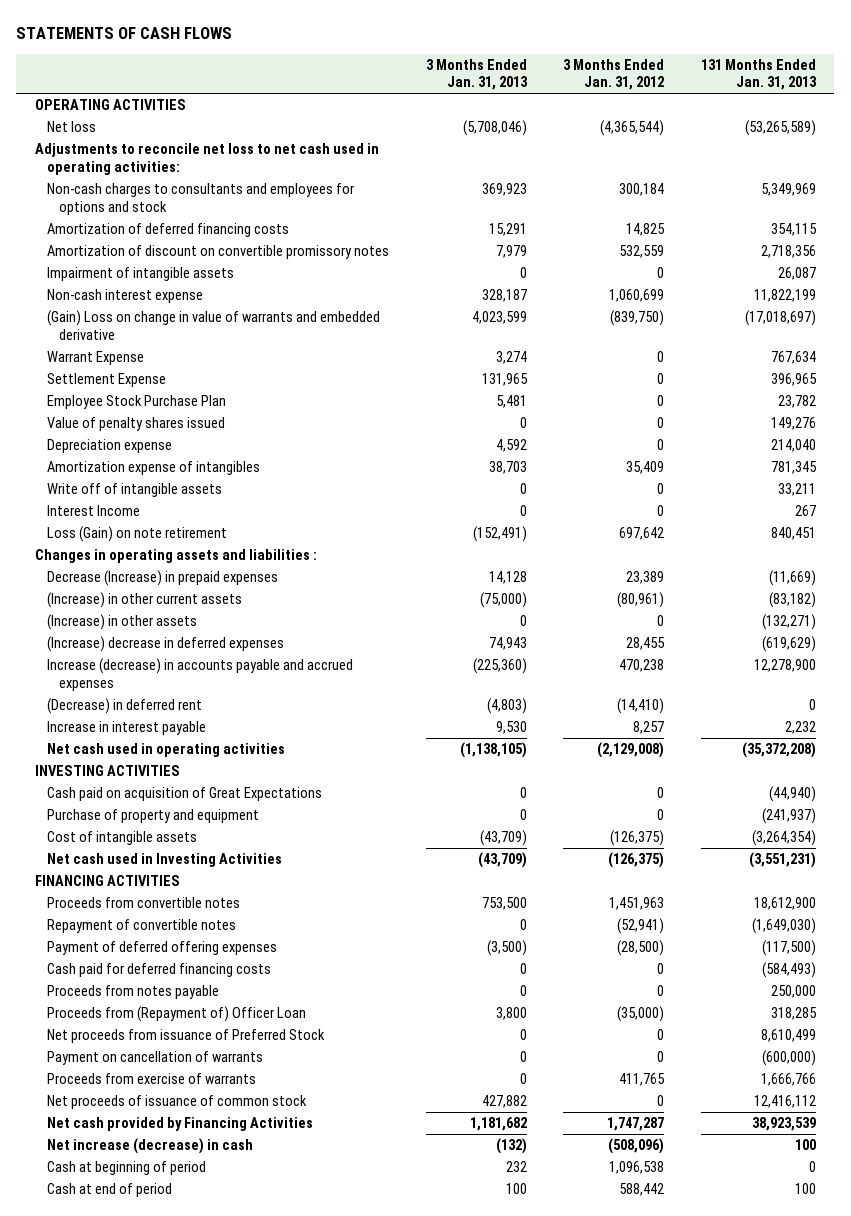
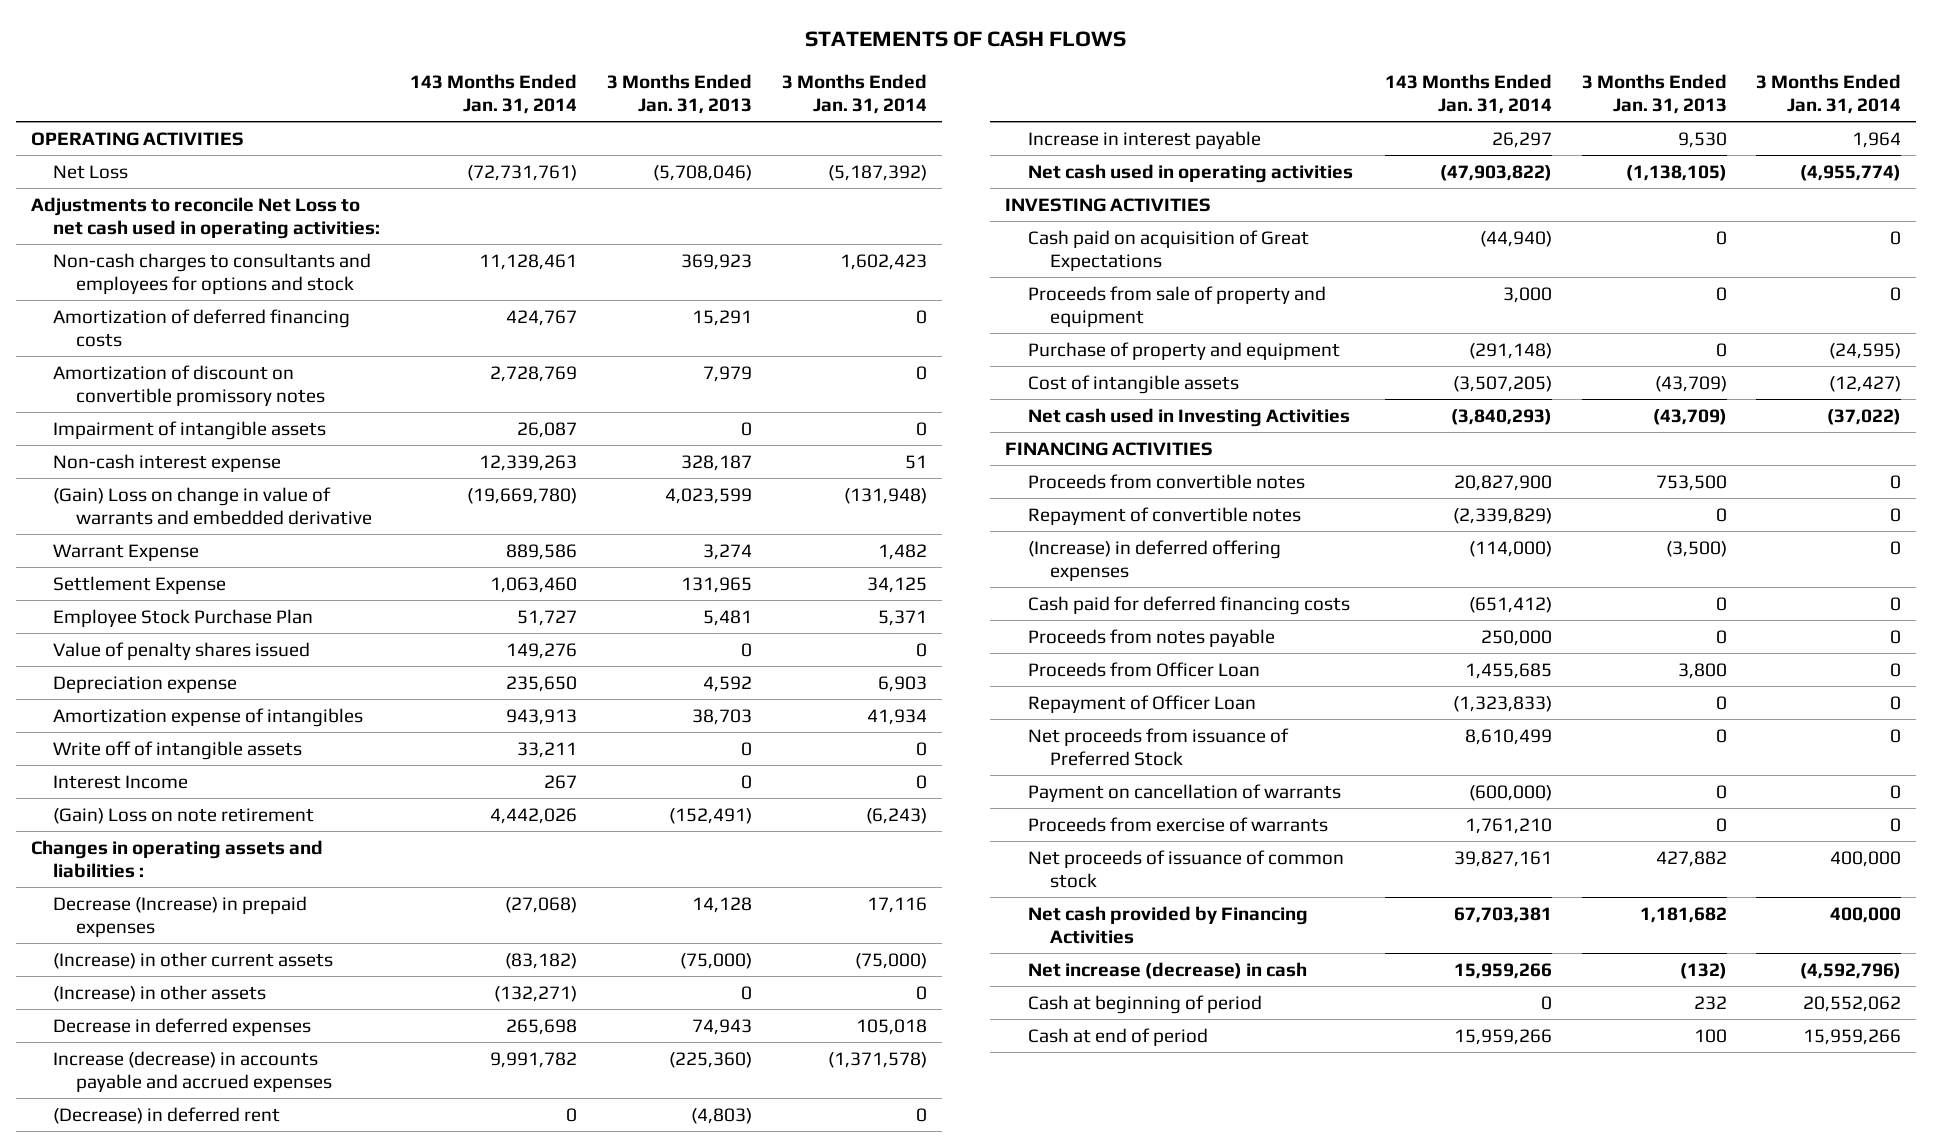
[563,58,665,91] 3 Months Ended Jan. 31, 2012 -> none
[700,58,817,91] 131 Months Ended Jan. 31, 2013 -> none
none -> [410,73,578,114] 143 Months Ended Jan. 31, 2014
none -> [782,73,928,114] 3 Months Ended Jan. 31, 2014
[47,121,97,133] Net loss -> [53,164,129,179] Net Loss
[34,143,379,175] Adjustments to reconcile net loss to net cash used in operating activities: -> [31,196,381,239] Adjustments to reconcile Net Loss to net cash used in operating activities:
[47,526,228,543] Loss (Gain) on note retirement -> [53,807,315,824] (Gain) Loss on note retirement
[47,636,285,653] (Increase) decrease in deferred expenses -> [53,1017,312,1036] Decrease in deferred expenses
none -> [1027,285,1326,327] Proceeds from sale of property and equipment
[47,941,278,956] Payment of deferred offering expenses -> [1027,539,1281,581] (Increase) in deferred offering expenses
[47,1006,307,1023] Proceeds from (Repayment of) Officer Loan -> [1027,661,1260,677] Proceeds from Officer Loan
none -> [1027,694,1256,713] Repayment of Officer Loan

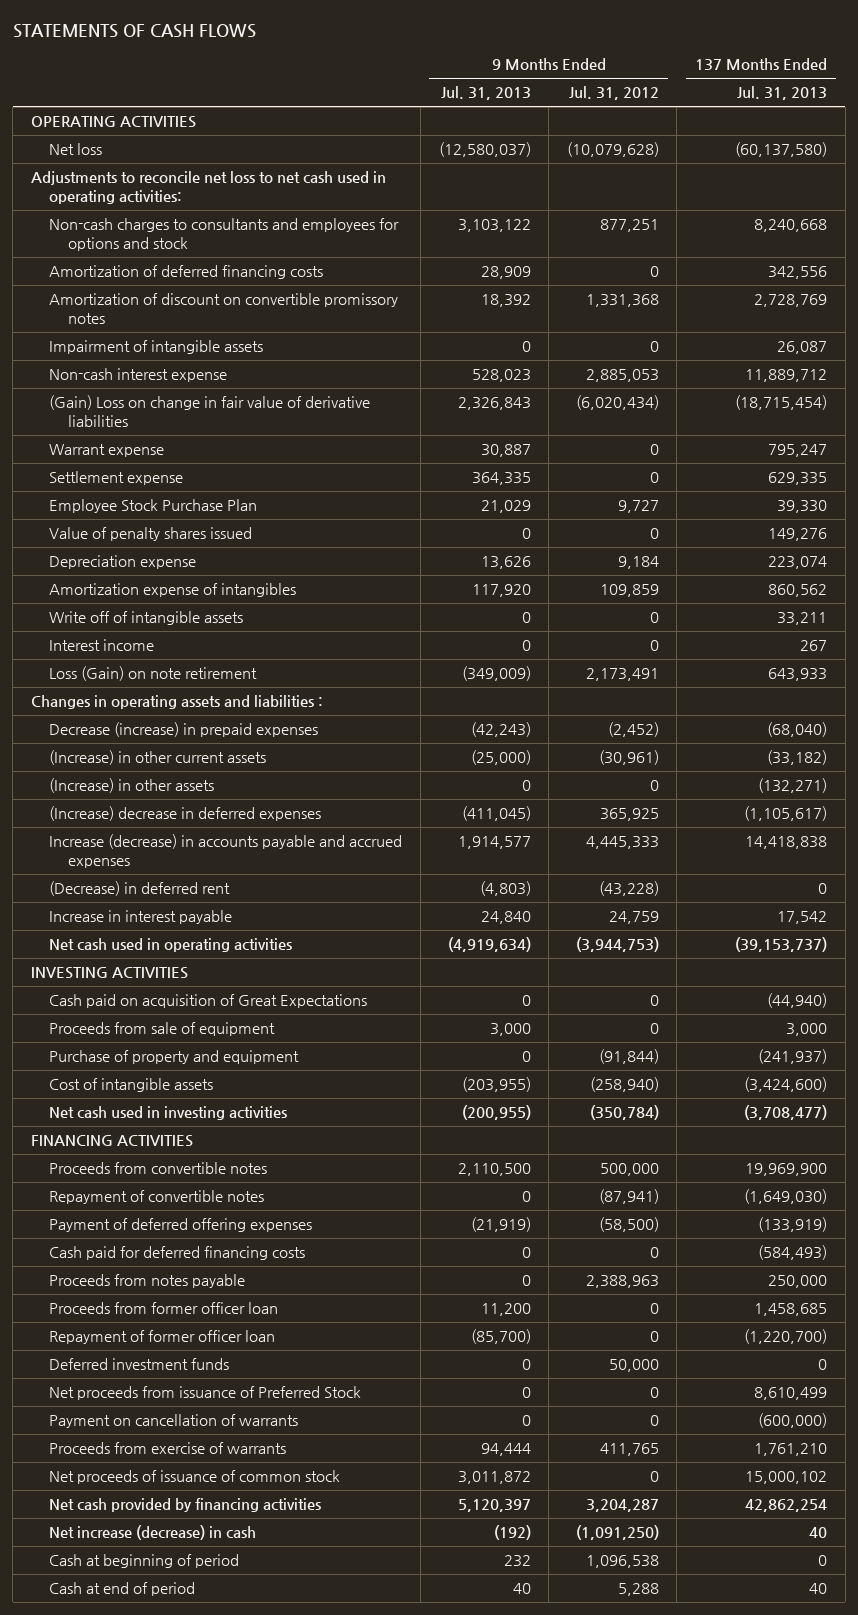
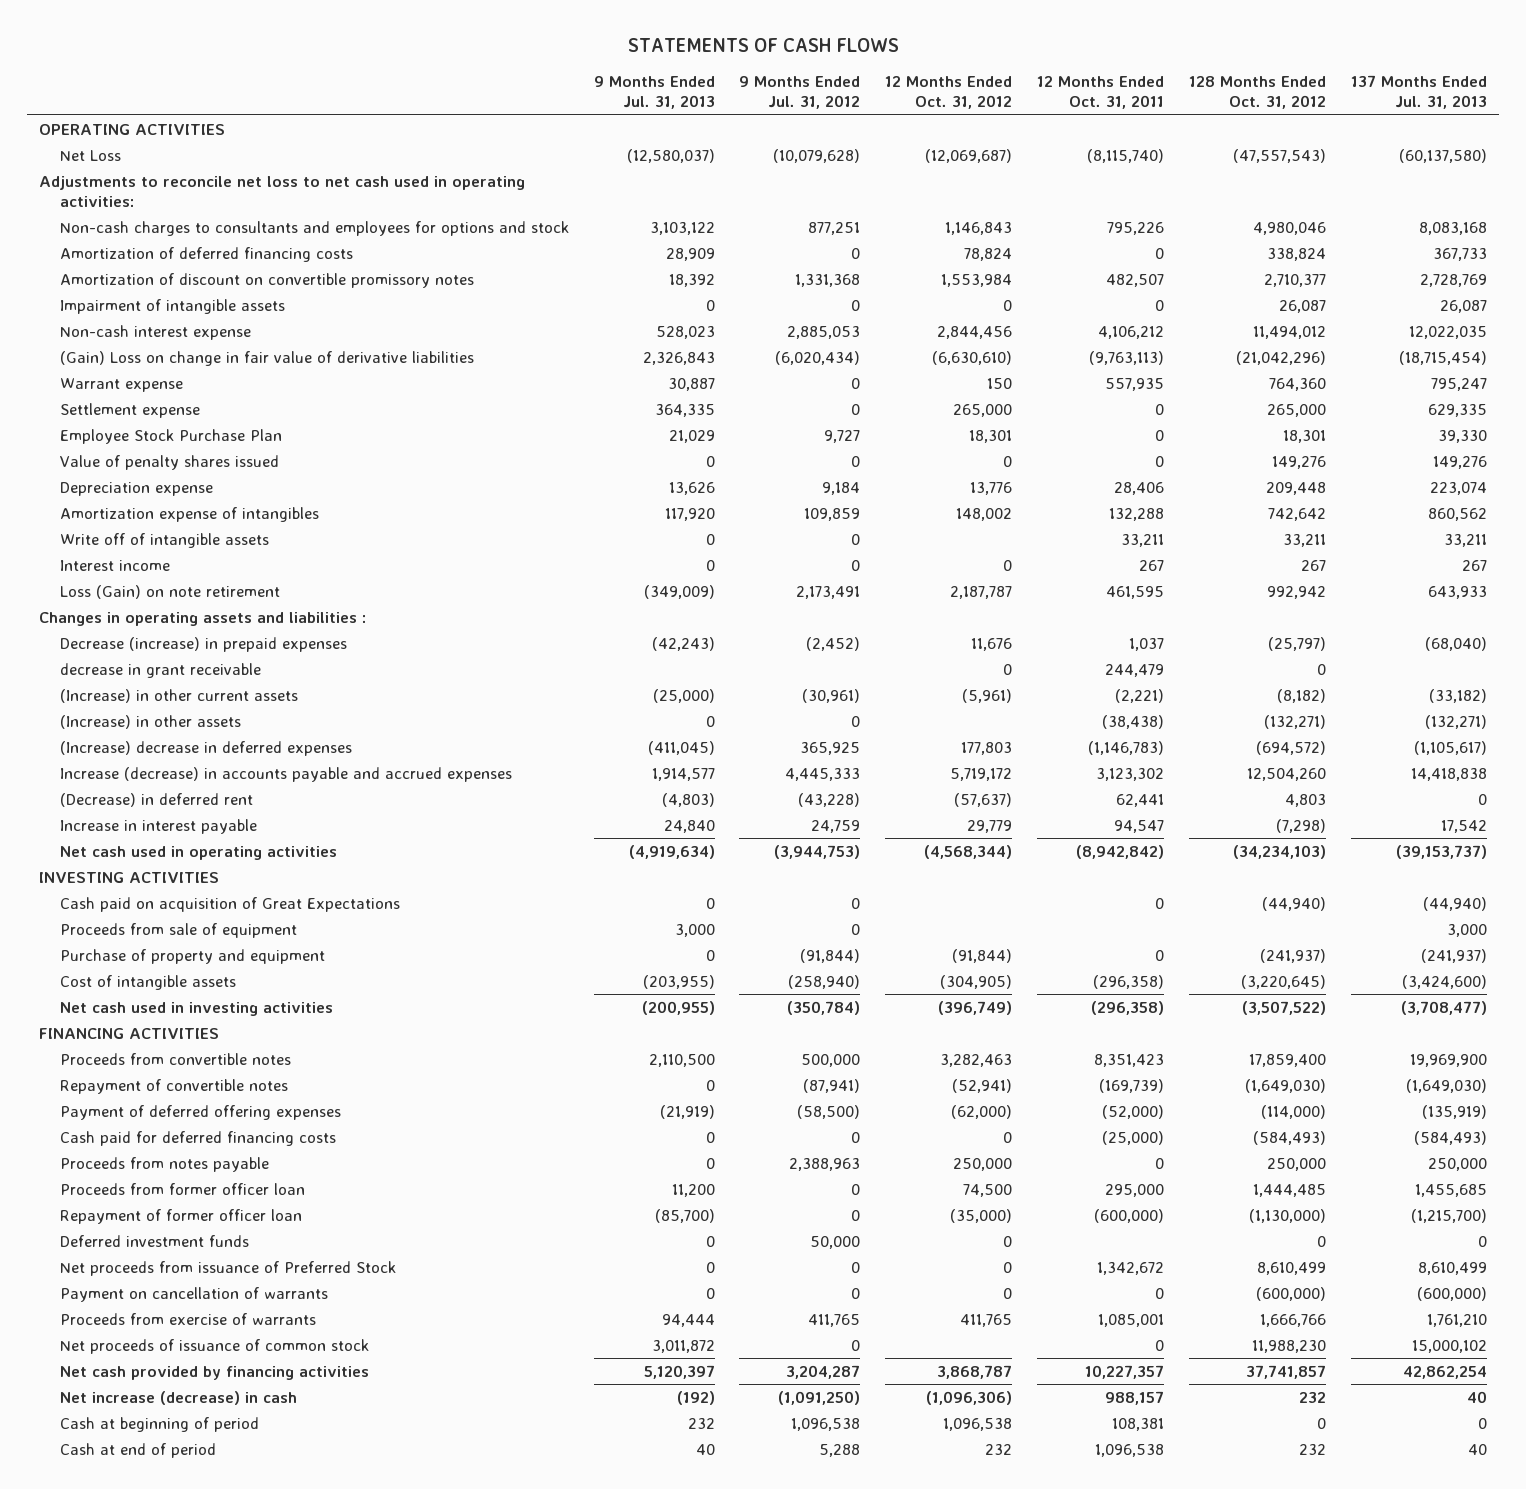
none -> [885,76,1013,110] 12 Months Ended Oct. 31, 2012
none -> [1037,76,1165,110] 12 Months Ended Oct. 31, 2011
none -> [1189,76,1327,110] 128 Months Ended Oct. 31, 2012
[49,143,103,156] Net loss -> [59,149,121,161] Net Loss
[754,219,828,233] 8,240,668 -> [1418,221,1487,235] 8,083,168
[768,266,828,280] 342,556 -> [1432,247,1487,261] 367,733
[745,369,828,383] 11,889,712 -> [1408,325,1487,339] 12,022,035
none -> [59,662,261,678] decrease in grant receivable
[758,1217,828,1233] (133,919) -> [1421,1104,1487,1119] (135,919)
[754,1303,828,1317] 1,458,685 -> [1414,1183,1487,1197] 1,455,685
[744,1329,828,1345] (1,220,700) -> [1410,1208,1487,1223] (1,215,700)

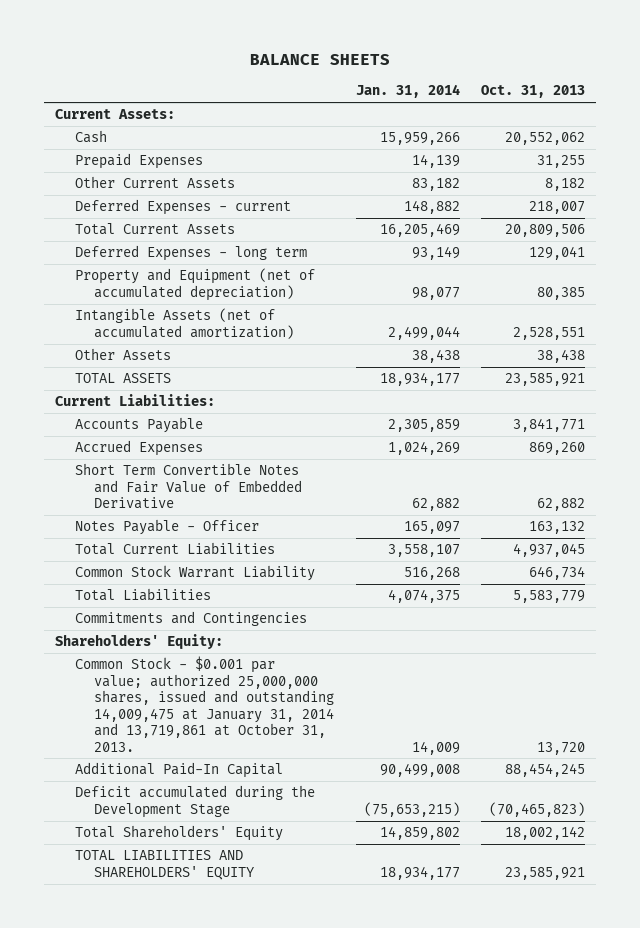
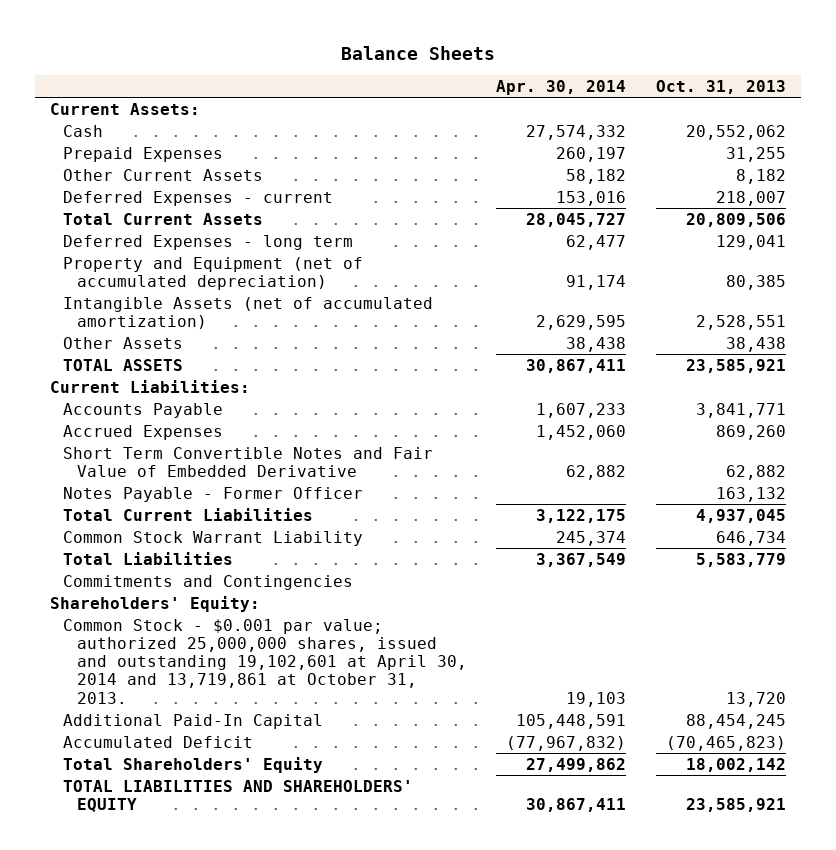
[250,54,391,66] BALANCE SHEETS -> [340,45,495,60] Balance Sheets
[355,84,460,99] Jan. 31, 2014 -> none
none -> [496,80,627,96] Apr. 30, 2014
[74,519,259,536] Notes Payable - Officer -> [63,486,364,502] Notes Payable - Former Officer
[74,656,335,752] Common Stock - $0.001 par value; authorized 25,000,000 shares, issued and outstanding 14,009,475 at January 31, 2014 and 13,719,861 at October 31, 2013. -> [63,618,467,704] Common Stock - $0.001 par value; authorized 25,000,000 shares, issued and outstanding 19,102,601 at April 30, 2014 and 13,719,861 at October 31, 2013.
[74,785,315,818] Deficit accumulated during the Development Stage -> [63,735,254,748] Accumulated Deficit

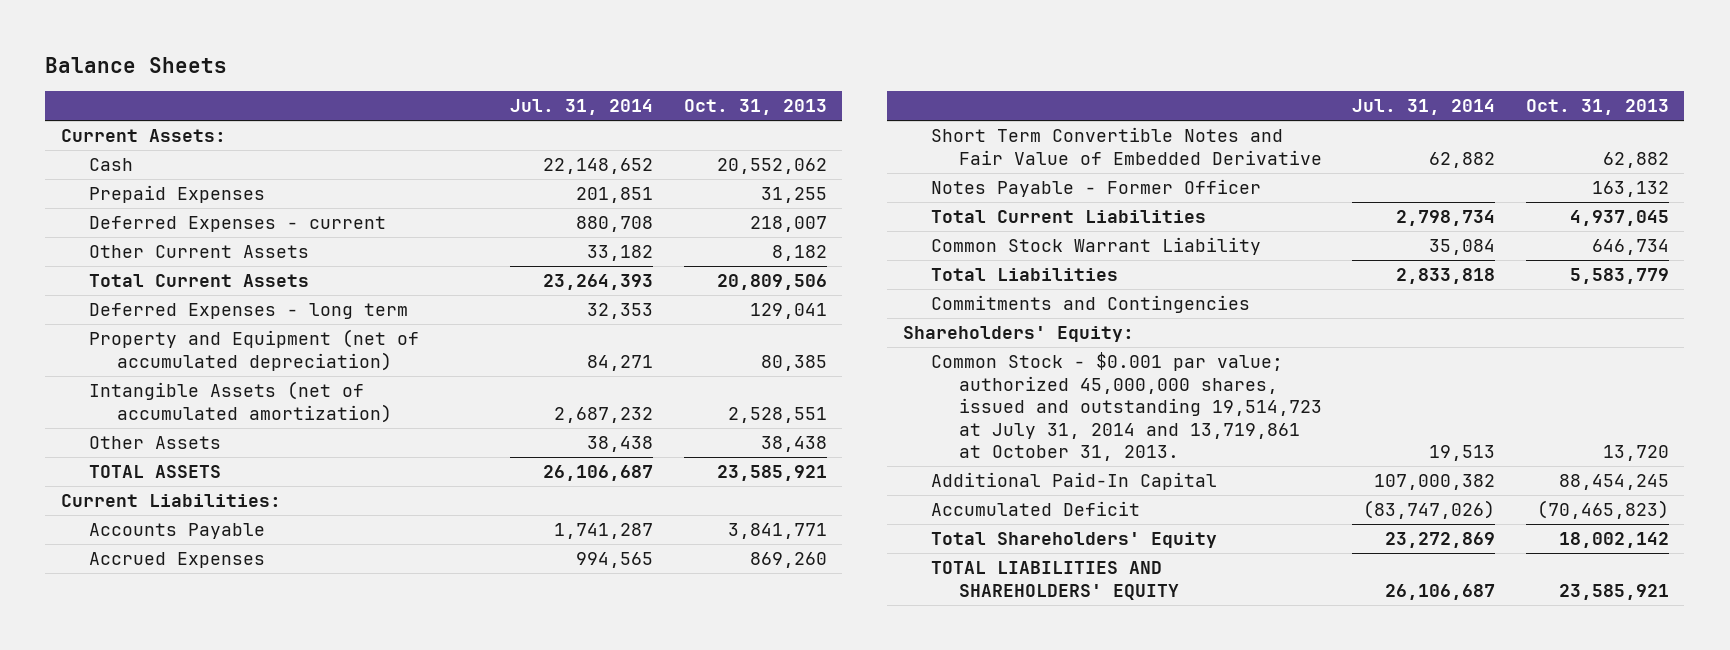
[496,80,627,96] Apr. 30, 2014 -> none
none -> [510,99,654,116] Jul. 31, 2014
[63,168,264,181] Other Current Assets -> [88,245,309,259] Other Current Assets
[63,618,467,704] Common Stock - $0.001 par value; authorized 25,000,000 shares, issued and outstanding 19,102,601 at April 30, 2014 and 13,719,861 at October 31, 2013. -> [930,352,1322,462] Common Stock - $0.001 par value; authorized 45,000,000 shares, issued and outstanding 19,514,723 at July 31, 2014 and 13,719,861 at October 31, 2013.

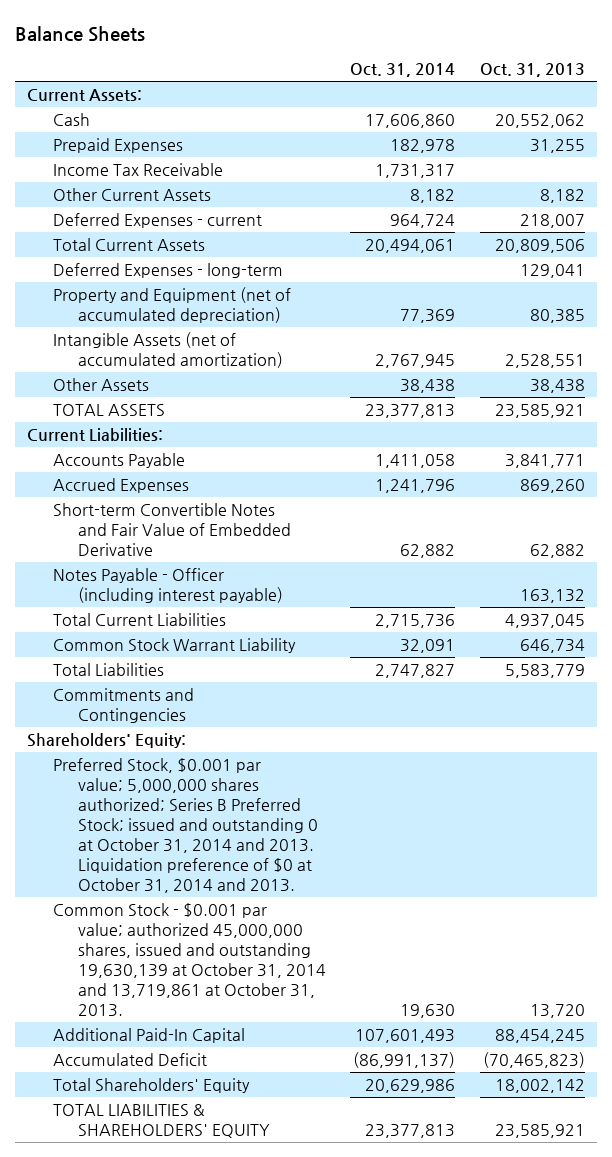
[510,99,654,116] Jul. 31, 2014 -> none
none -> [350,62,456,77] Oct. 31, 2014
none -> [52,163,223,177] Income Tax Receivable
[88,216,386,233] Deferred Expenses - current -> [52,213,262,229] Deferred Expenses - current
[88,303,408,320] Deferred Expenses - long term -> [52,263,283,279] Deferred Expenses - long-term
[930,127,1322,165] Short Term Convertible Notes and Fair Value of Embedded Derivative -> [52,503,292,557] Short-term Convertible Notes and Fair Value of Embedded Derivative
[930,179,1261,198] Notes Payable - Former Officer -> [52,568,284,604] Notes Payable - Officer (including interest payable)
none -> [52,758,319,894] Preferred Stock, $0.001 par value; 5,000,000 shares authorized; Series B Preferred Stock; issued and outstanding 0 at October 31, 2014 and 2013. Liquidation preference of $0 at October 31, 2014 and 2013.
[930,352,1322,462] Common Stock - $0.001 par value; authorized 45,000,000 shares, issued and outstanding 19,514,723 at July 31, 2014 and 13,719,861 at October 31, 2013. -> [52,903,327,1018] Common Stock - $0.001 par value; authorized 45,000,000 shares, issued and outstanding 19,630,139 at October 31, 2014 and 13,719,861 at October 31, 2013.
[930,561,1179,600] TOTAL LIABILITIES AND SHAREHOLDERS' EQUITY -> [52,1104,271,1139] TOTAL LIABILITIES & SHAREHOLDERS' EQUITY

